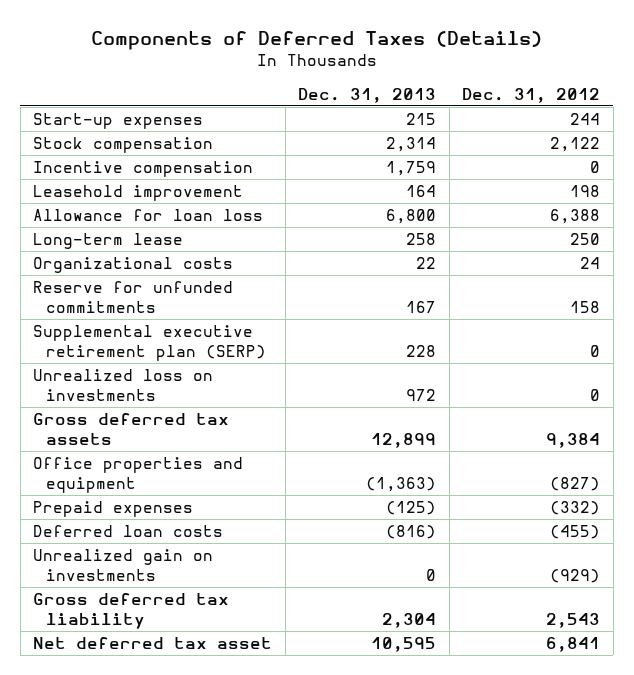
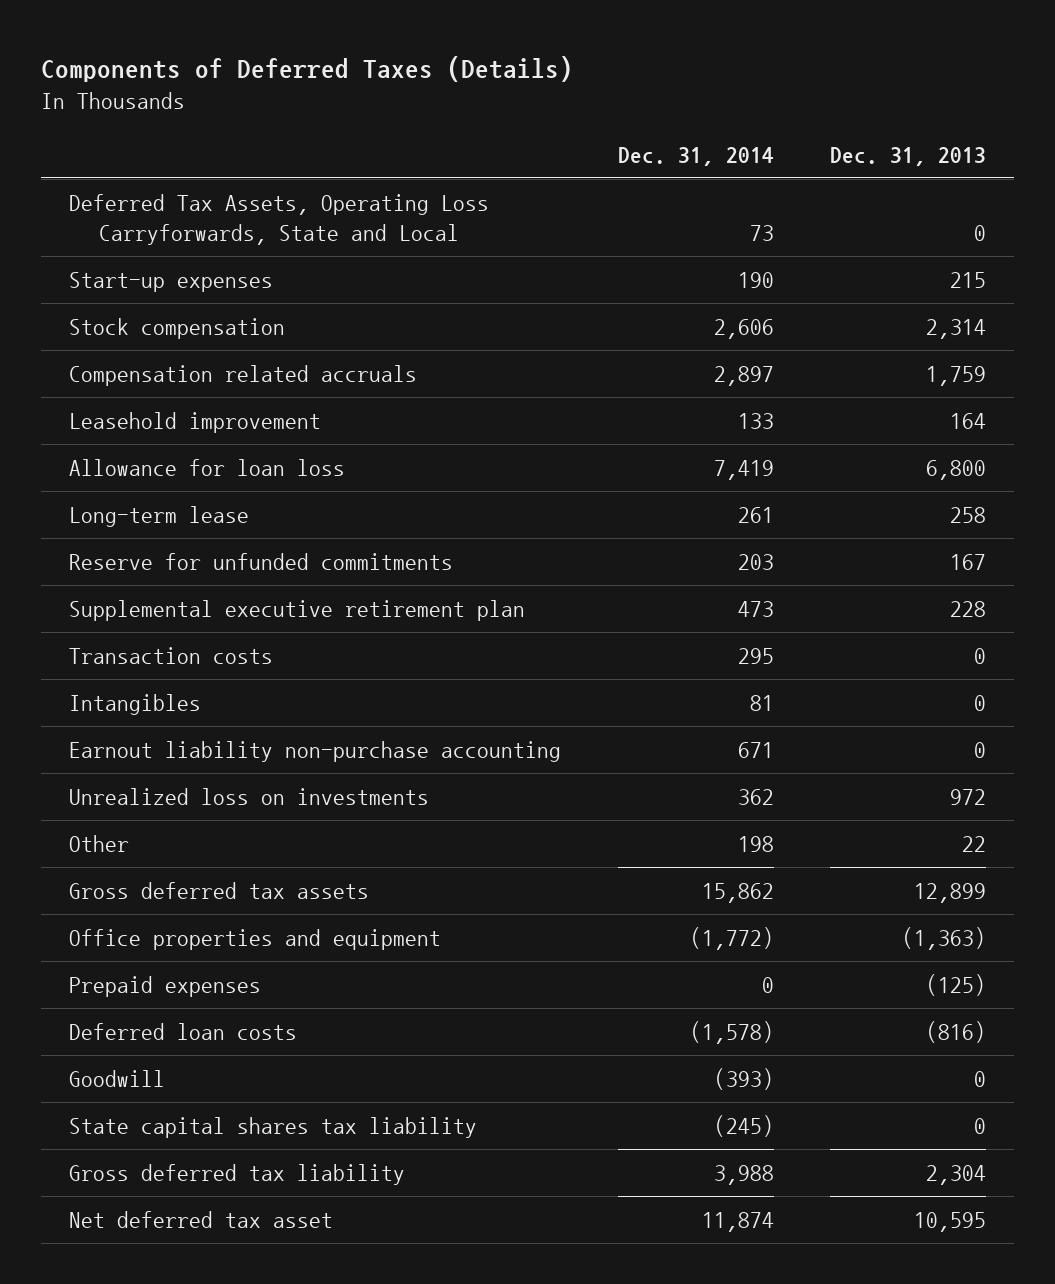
[462,87,601,103] Dec. 31, 2012 -> none
none -> [617,146,774,166] Dec. 31, 2014
none -> [69,193,490,245] Deferred Tax Assets, Operating Loss Carryforwards, State and Local
[33,161,254,178] Incentive compensation -> [69,364,418,386] Compensation related accruals
[33,257,234,274] Organizational costs -> none
[33,325,266,361] Supplemental executive retirement plan (SERP) -> [69,599,526,621] Supplemental executive retirement plan
none -> [69,646,274,664] Transaction costs
none -> [69,693,202,715] Intangibles
none -> [69,740,562,762] Earnout liability non-purchase accounting
none -> [69,834,130,852] Other
[33,549,214,581] Unrealized gain on investments -> none
none -> [69,1069,166,1087] Goodwill
none -> [69,1116,478,1138] State capital shares tax liability

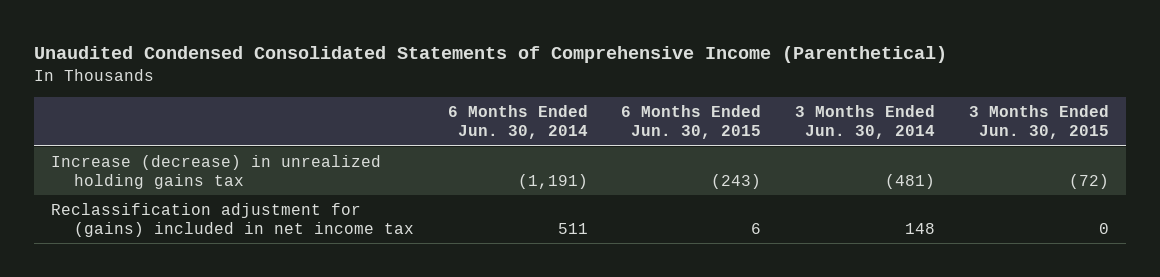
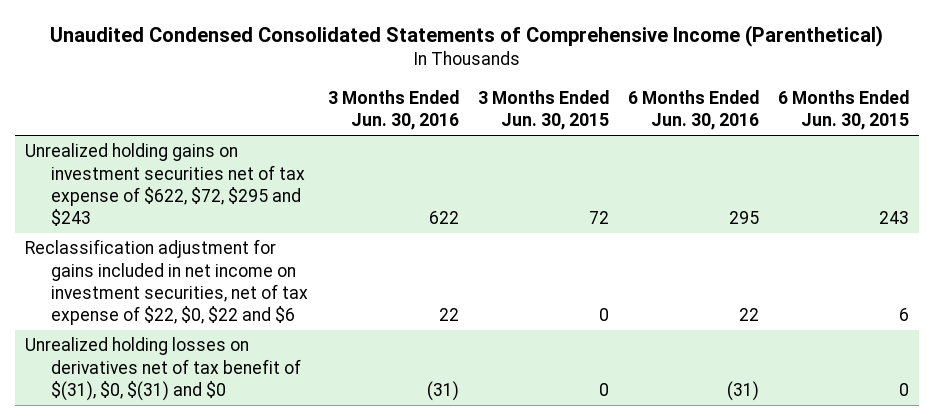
[447,104,588,140] 6 Months Ended Jun. 30, 2014 -> none
[795,104,936,140] 3 Months Ended Jun. 30, 2014 -> none
none -> [327,89,459,131] 3 Months Ended Jun. 30, 2016
none -> [627,89,759,131] 6 Months Ended Jun. 30, 2016
[50,154,381,190] Increase (decrease) in unrealized holding gains tax -> [24,143,306,226] Unrealized holding gains on investment securities net of tax expense of $622, $72, $295 and $243
[711,174,762,190] (243) -> [878,210,909,224] 243
[1068,174,1109,190] (72) -> [588,210,609,224] 72
[50,202,414,238] Reclassification adjustment for (gains) included in net income tax -> [24,239,309,325] Reclassification adjustment for gains included in net income on investment securities, net of tax expense of $22, $0, $22 and $6
none -> [24,337,302,401] Unrealized holding losses on derivatives net of tax benefit of $(31), $0, $(31) and $0

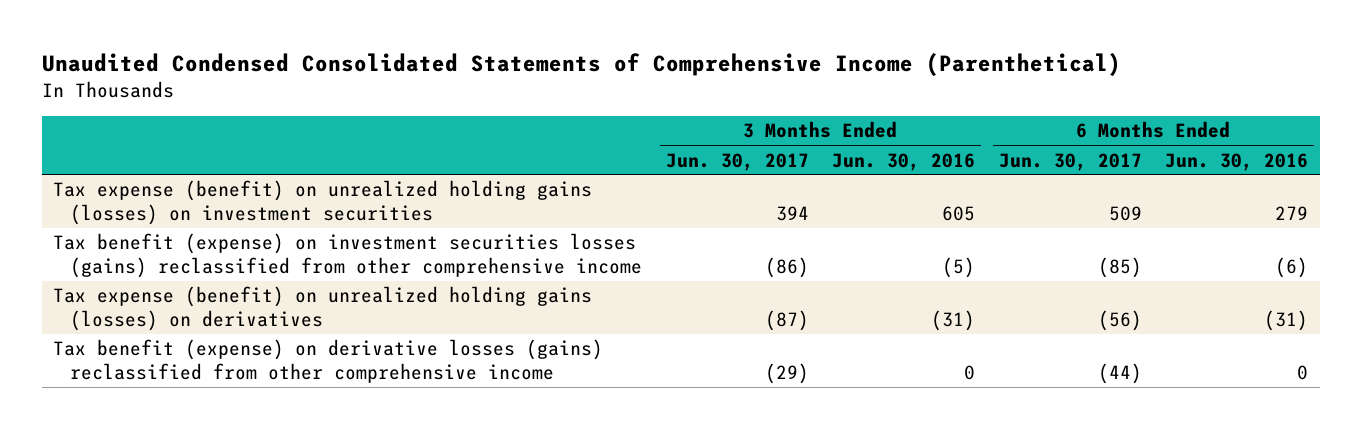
[477,89,609,131] 3 Months Ended Jun. 30, 2015 -> none
[777,89,909,131] 6 Months Ended Jun. 30, 2015 -> none
none -> [665,152,809,171] Jun. 30, 2017
none -> [998,152,1142,171] Jun. 30, 2017
[24,143,306,226] Unrealized holding gains on investment securities net of tax expense of $622, $72, $295 and $243 -> [53,180,593,226] Tax expense (benefit) on unrealized holding gains (losses) on investment securities
[428,210,459,224] 622 -> [942,206,976,222] 605
[728,210,759,224] 295 -> [1275,206,1309,221] 279
[24,239,309,325] Reclassification adjustment for gains included in net income on investment securities, net of tax expense of $22, $0, $22 and $6 -> [53,233,643,279] Tax benefit (expense) on investment securities losses (gains) reclassified from other comprehensive income
[438,307,459,321] 22 -> [942,257,976,279] (5)
[738,307,759,321] 22 -> [1275,257,1309,279] (6)
[24,337,302,401] Unrealized holding losses on derivatives net of tax benefit of $(31), $0, $(31) and $0 -> [53,286,593,332] Tax expense (benefit) on unrealized holding gains (losses) on derivatives
none -> [53,339,604,384] Tax benefit (expense) on derivative losses (gains) reclassified from other comprehensive income

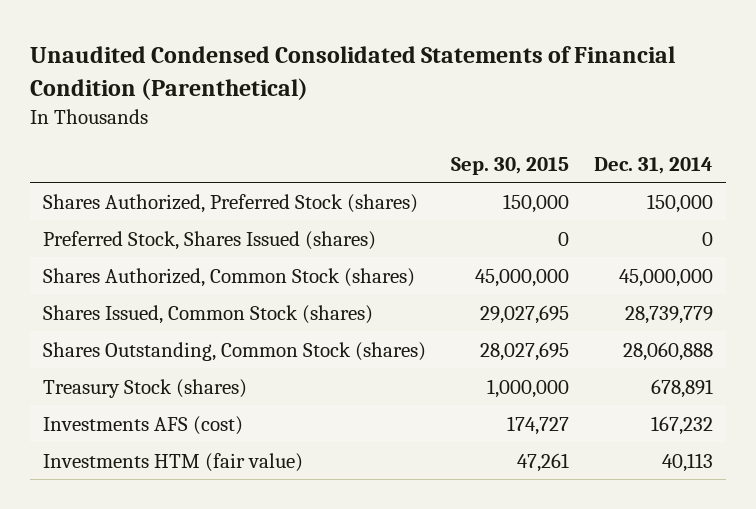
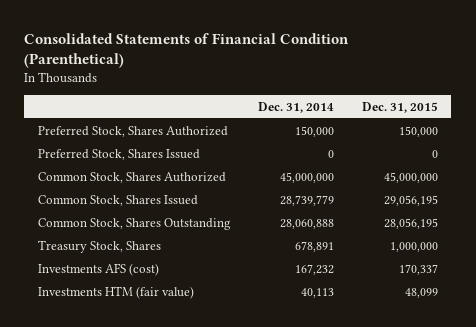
[30,46,676,100] Unaudited Condensed Consolidated Statements of Financial Condition (Parenthetical) -> [24,33,350,69] Consolidated Statements of Financial Condition (Parenthetical)
[451,156,570,175] Sep. 30, 2015 -> none
none -> [361,101,438,113] Dec. 31, 2015
[43,193,419,213] Shares Authorized, Preferred Stock (shares) -> [37,125,228,137] Preferred Stock, Shares Authorized
[43,230,377,250] Preferred Stock, Shares Issued (shares) -> [37,148,200,160] Preferred Stock, Shares Issued
[43,267,416,287] Shares Authorized, Common Stock (shares) -> [37,171,226,183] Common Stock, Shares Authorized
[43,304,374,324] Shares Issued, Common Stock (shares) -> [37,194,198,206] Common Stock, Shares Issued
[43,341,427,361] Shares Outstanding, Common Stock (shares) -> [37,217,231,230] Common Stock, Shares Outstanding
[43,378,248,398] Treasury Stock (shares) -> [37,239,161,253] Treasury Stock, Shares

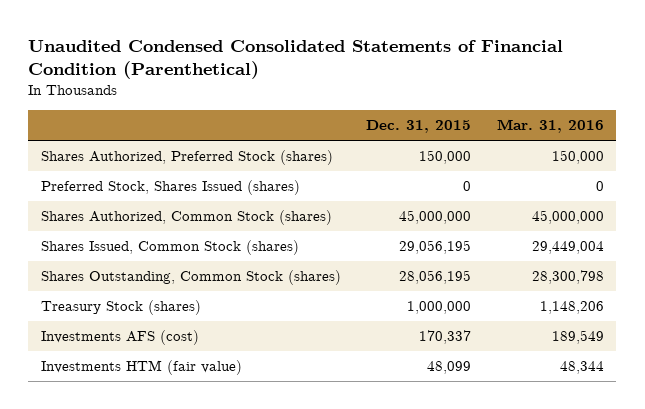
[24,33,350,69] Consolidated Statements of Financial Condition (Parenthetical) -> [28,39,564,79] Unaudited Condensed Consolidated Statements of Financial Condition (Parenthetical)
[258,101,335,113] Dec. 31, 2014 -> none
none -> [496,119,604,134] Mar. 31, 2016
[37,125,228,137] Preferred Stock, Shares Authorized -> [40,150,333,166] Shares Authorized, Preferred Stock (shares)
[37,148,200,160] Preferred Stock, Shares Issued -> [40,180,300,196] Preferred Stock, Shares Issued (shares)
[37,171,226,183] Common Stock, Shares Authorized -> [40,210,332,226] Shares Authorized, Common Stock (shares)
[37,194,198,206] Common Stock, Shares Issued -> [40,240,299,256] Shares Issued, Common Stock (shares)
[37,217,231,230] Common Stock, Shares Outstanding -> [40,270,341,286] Shares Outstanding, Common Stock (shares)
[37,239,161,253] Treasury Stock, Shares -> [40,300,201,316] Treasury Stock (shares)

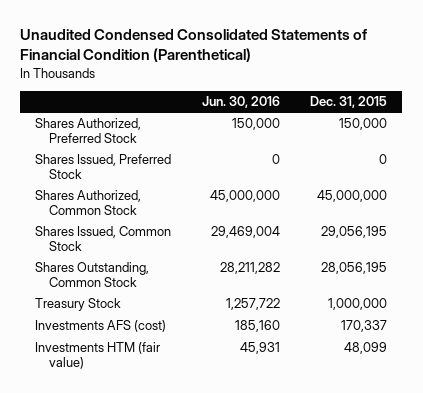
[496,119,604,134] Mar. 31, 2016 -> none
none -> [201,95,280,108] Jun. 30, 2016
[40,150,333,166] Shares Authorized, Preferred Stock (shares) -> [35,118,142,144] Shares Authorized, Preferred Stock
[40,180,300,196] Preferred Stock, Shares Issued (shares) -> [35,154,172,180] Shares Issued, Preferred Stock
[40,210,332,226] Shares Authorized, Common Stock (shares) -> [35,190,142,216] Shares Authorized, Common Stock
[40,240,299,256] Shares Issued, Common Stock (shares) -> [35,226,172,252] Shares Issued, Common Stock
[40,270,341,286] Shares Outstanding, Common Stock (shares) -> [35,262,150,288] Shares Outstanding, Common Stock
[40,300,201,316] Treasury Stock (shares) -> [35,298,122,312] Treasury Stock

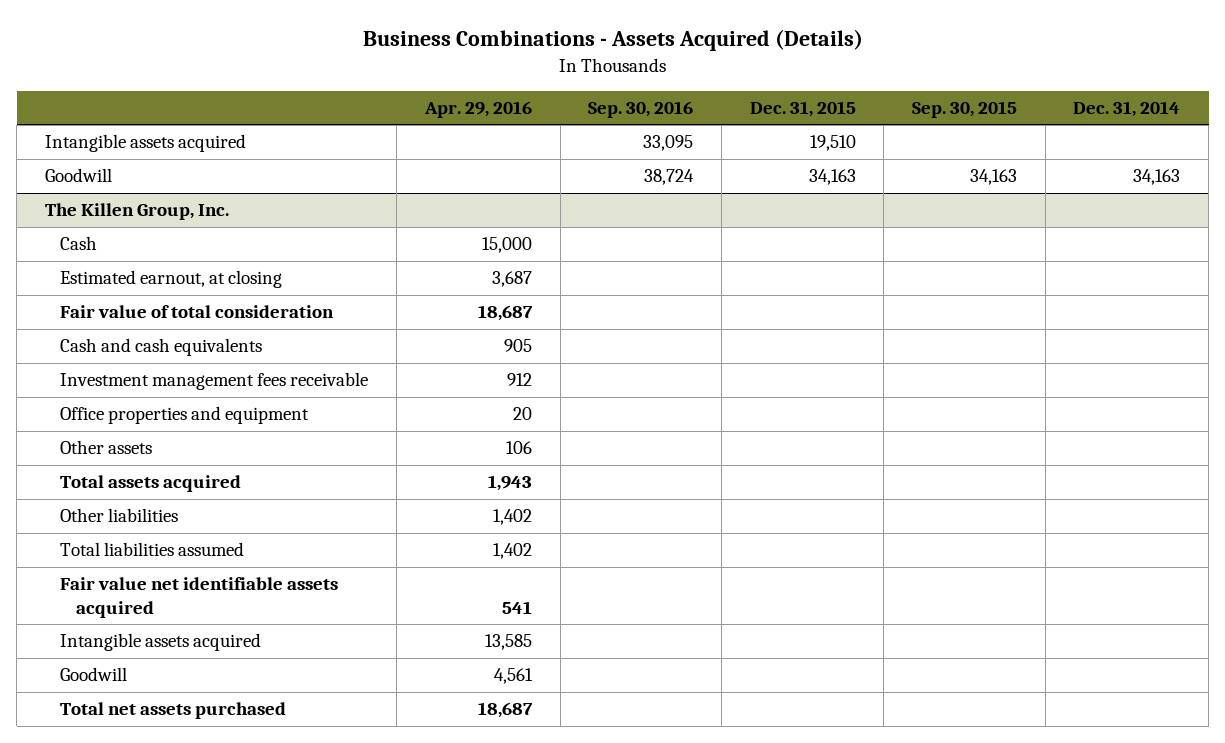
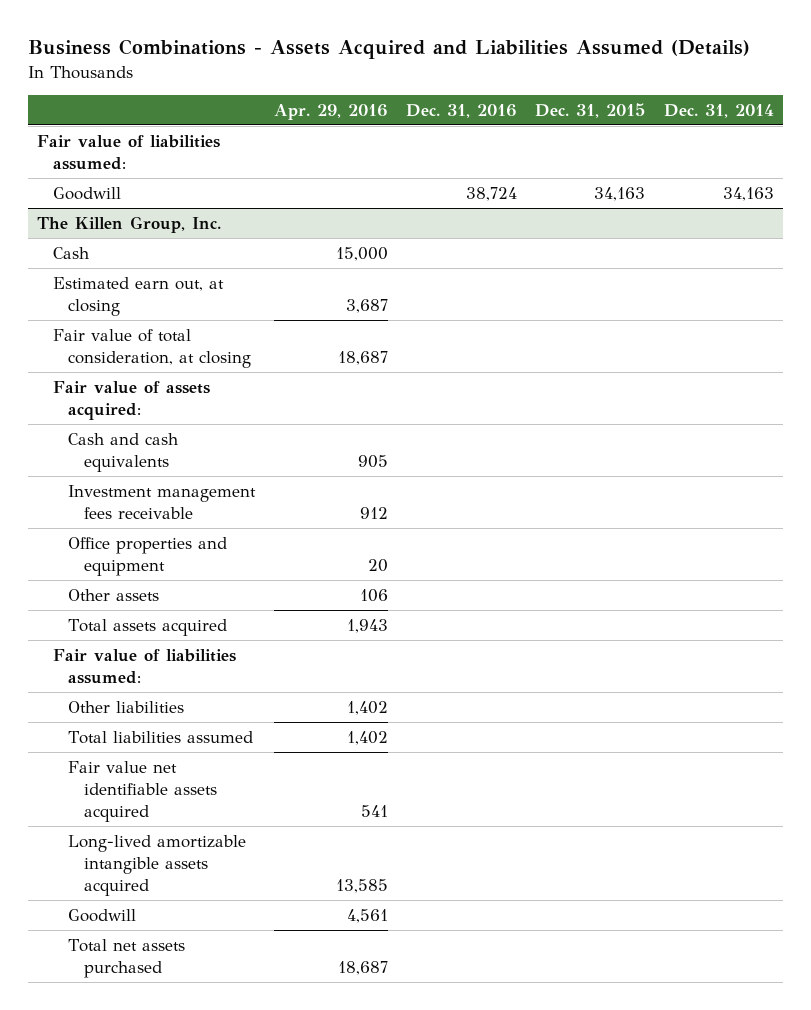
[362,29,863,52] Business Combinations - Assets Acquired (Details) -> [27,39,750,60] Business Combinations - Assets Acquired and Liabilities Assumed (Details)
[588,101,694,119] Sep. 30, 2016 -> none
[912,101,1018,119] Sep. 30, 2015 -> none
none -> [406,103,518,118] Dec. 31, 2016
[44,134,246,153] Intangible assets acquired -> none
none -> [36,134,220,170] Fair value of liabilities assumed:
[60,270,283,289] Estimated earnout, at closing -> [52,276,224,316] Estimated earn out, at closing
[60,305,335,319] Fair value of total consideration -> [52,328,252,368] Fair value of total consideration, at closing
none -> [52,380,210,420] Fair value of assets acquired:
none -> [52,648,236,684] Fair value of liabilities assumed:
[60,633,262,652] Intangible assets acquired -> [68,834,247,897] Long-lived amortizable intangible assets acquired

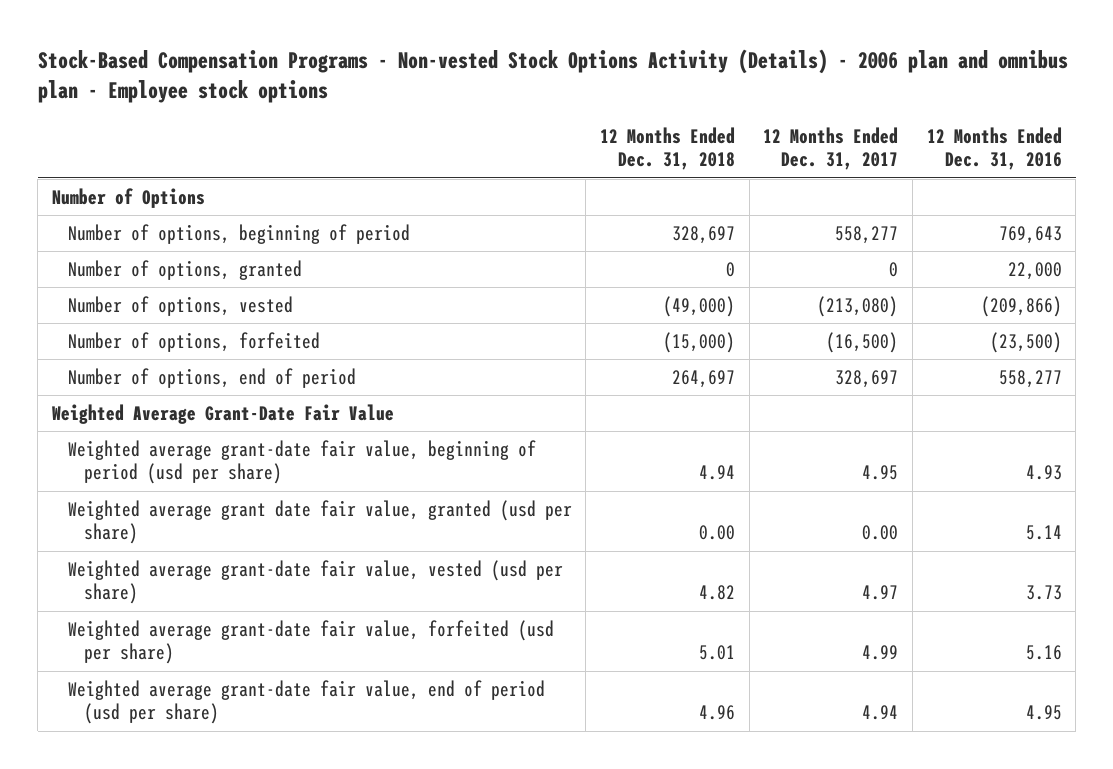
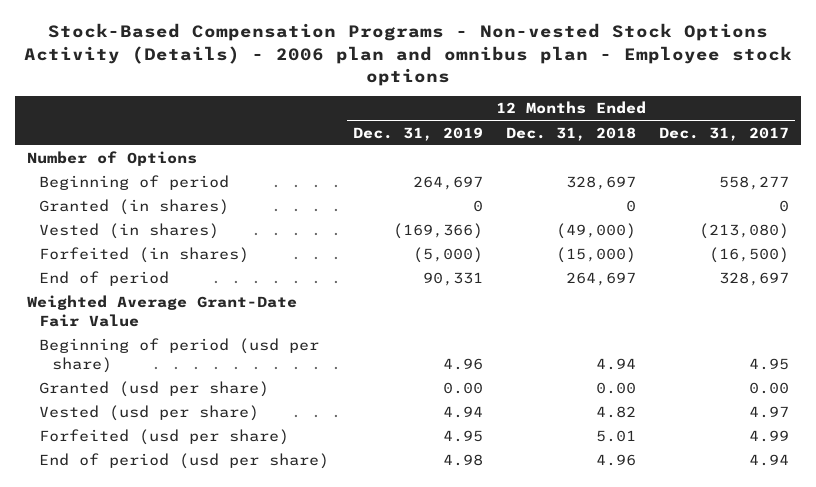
[926,127,1062,171] 12 Months Ended Dec. 31, 2016 -> none
none -> [352,126,483,141] Dec. 31, 2019
[67,223,410,244] Number of options, beginning of period -> [39,175,230,191] Beginning of period
[67,259,302,280] Number of options, granted -> [39,199,230,216] Granted (in shares)
[67,295,293,316] Number of options, vested -> [39,223,220,240] Vested (in shares)
[67,331,320,352] Number of options, forfeited -> [39,247,250,264] Forfeited (in shares)
[67,367,356,388] Number of options, end of period -> [39,271,170,287] End of period
[67,439,536,485] Weighted average grant-date fair value, beginning of period (usd per share) -> [39,338,320,373] Beginning of period (usd per share)
[67,499,572,545] Weighted average grant date fair value, granted (usd per share) -> [39,381,270,398] Granted (usd per share)
[67,559,563,605] Weighted average grant-date fair value, vested (usd per share) -> [39,405,260,422] Vested (usd per share)
[67,619,554,665] Weighted average grant-date fair value, forfeited (usd per share) -> [39,429,290,446] Forfeited (usd per share)
[67,679,545,725] Weighted average grant-date fair value, end of period (usd per share) -> [39,453,330,470] End of period (usd per share)

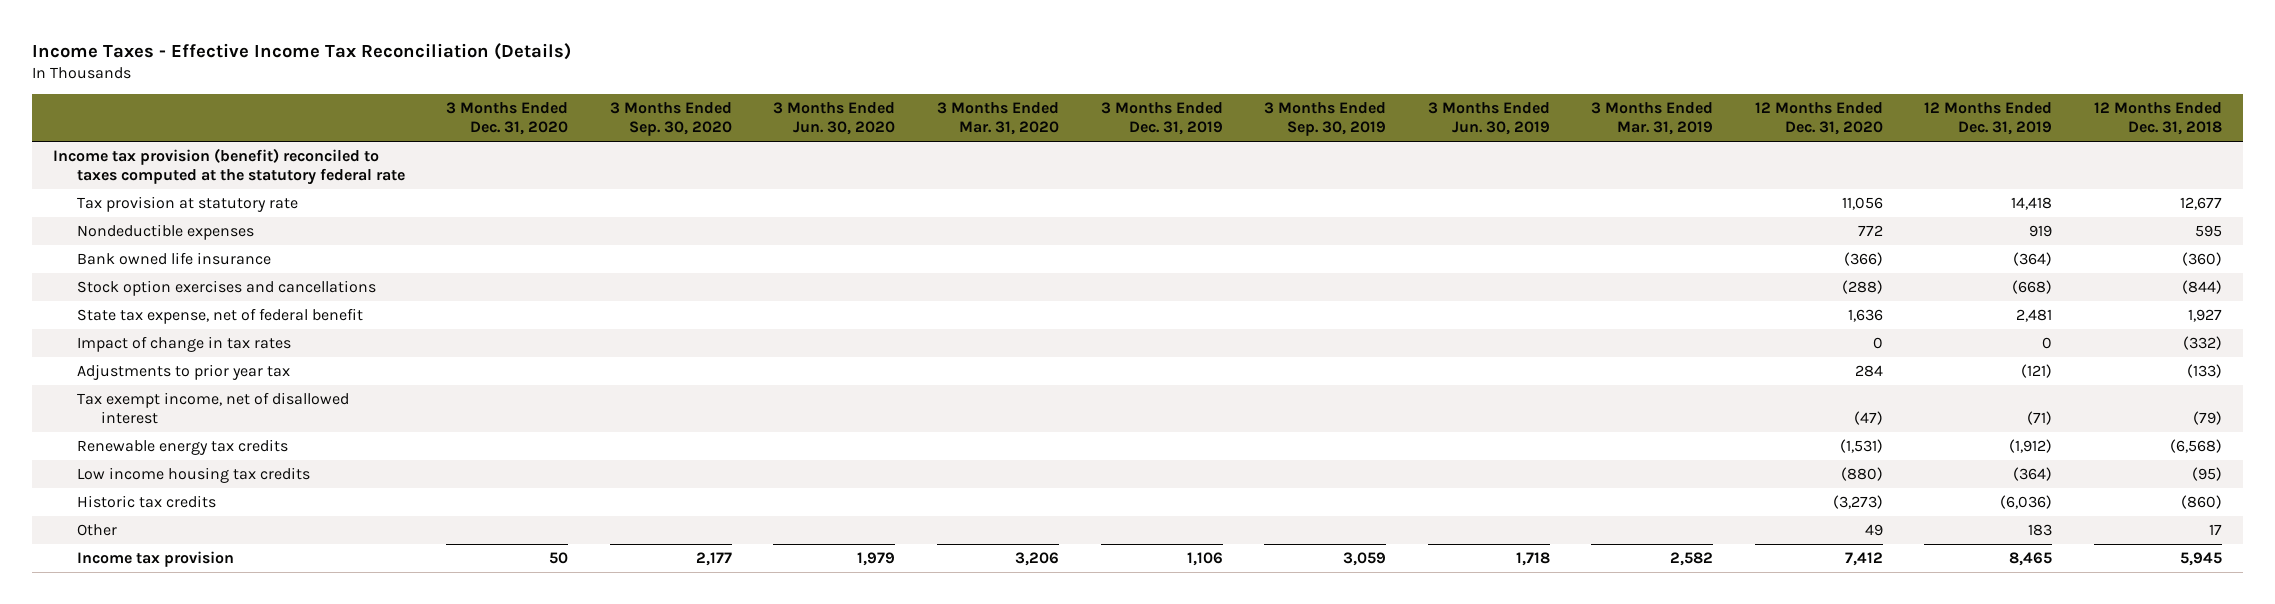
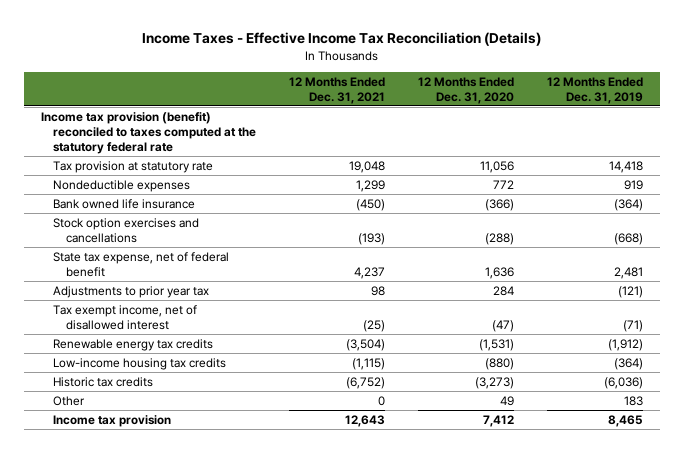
[446,101,569,136] 3 Months Ended Dec. 31, 2020 -> none
[609,101,732,137] 3 Months Ended Sep. 30, 2020 -> none
[773,101,896,136] 3 Months Ended Jun. 30, 2020 -> none
[937,101,1060,136] 3 Months Ended Mar. 31, 2020 -> none
[1100,101,1223,136] 3 Months Ended Dec. 31, 2019 -> none
[1264,101,1387,137] 3 Months Ended Sep. 30, 2019 -> none
[1427,101,1550,136] 3 Months Ended Jun. 30, 2019 -> none
[1591,101,1714,136] 3 Months Ended Mar. 31, 2019 -> none
[2094,101,2223,136] 12 Months Ended Dec. 31, 2018 -> none
none -> [289,76,386,104] 12 Months Ended Dec. 31, 2021
[76,335,291,352] Impact of change in tax rates -> none
[76,466,310,483] Low income housing tax credits -> [53,357,227,370] Low-income housing tax credits

